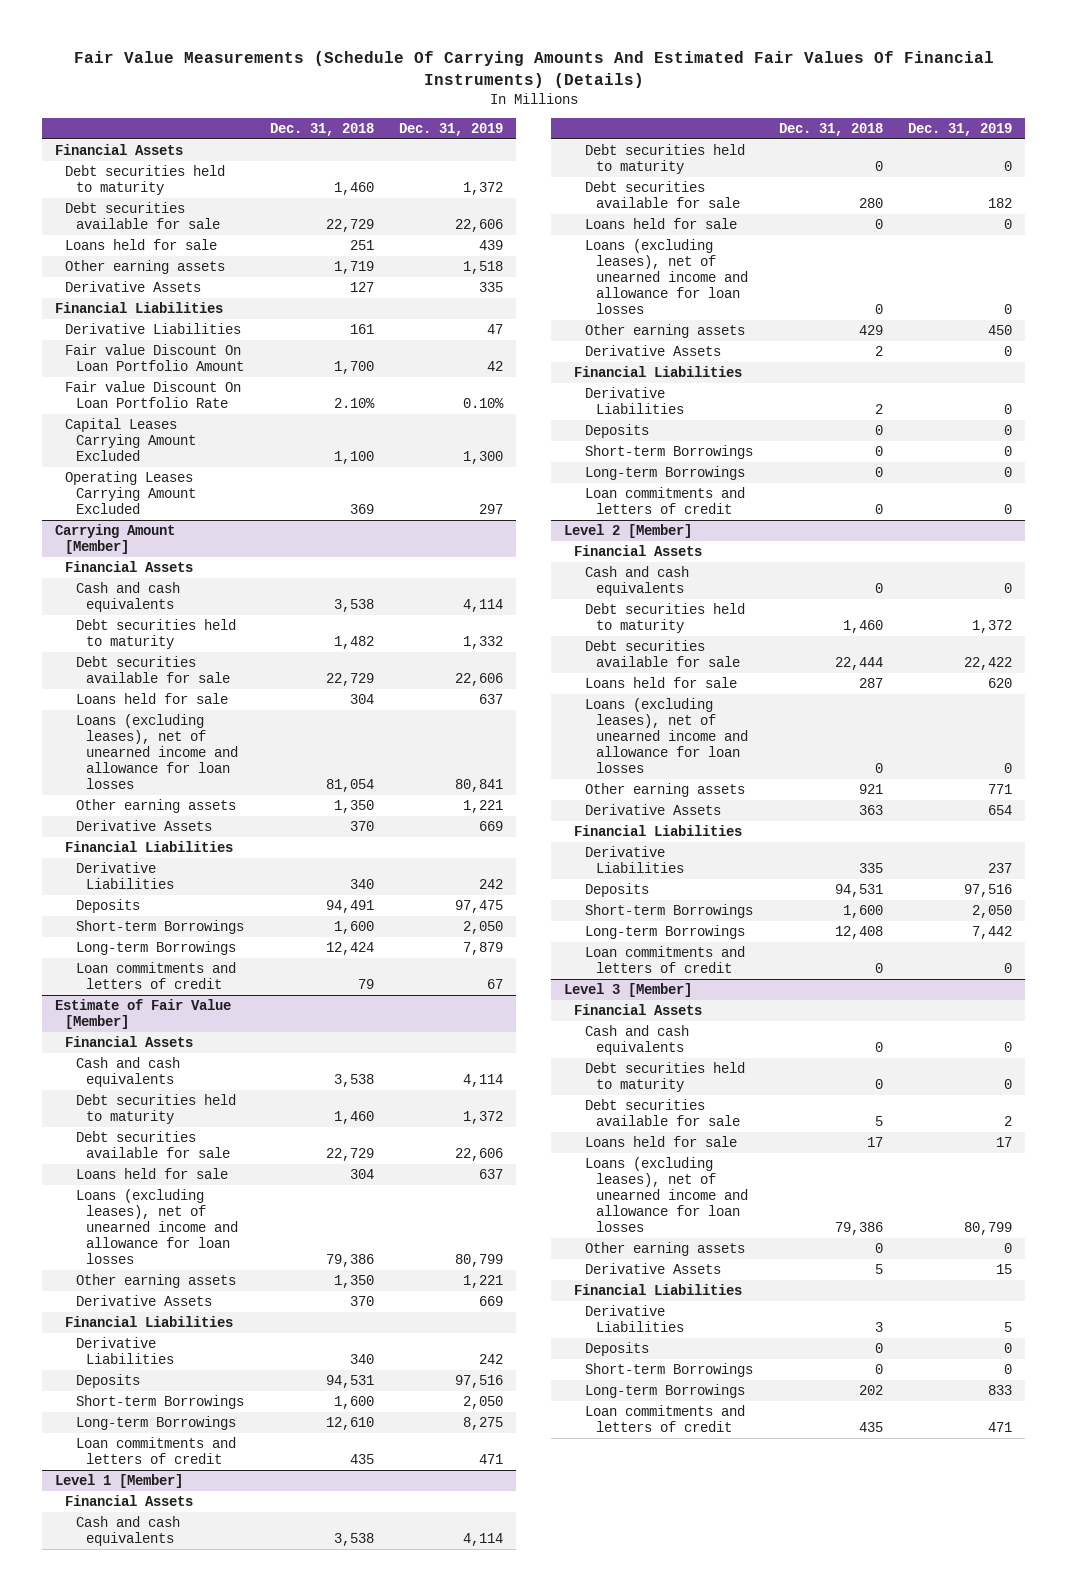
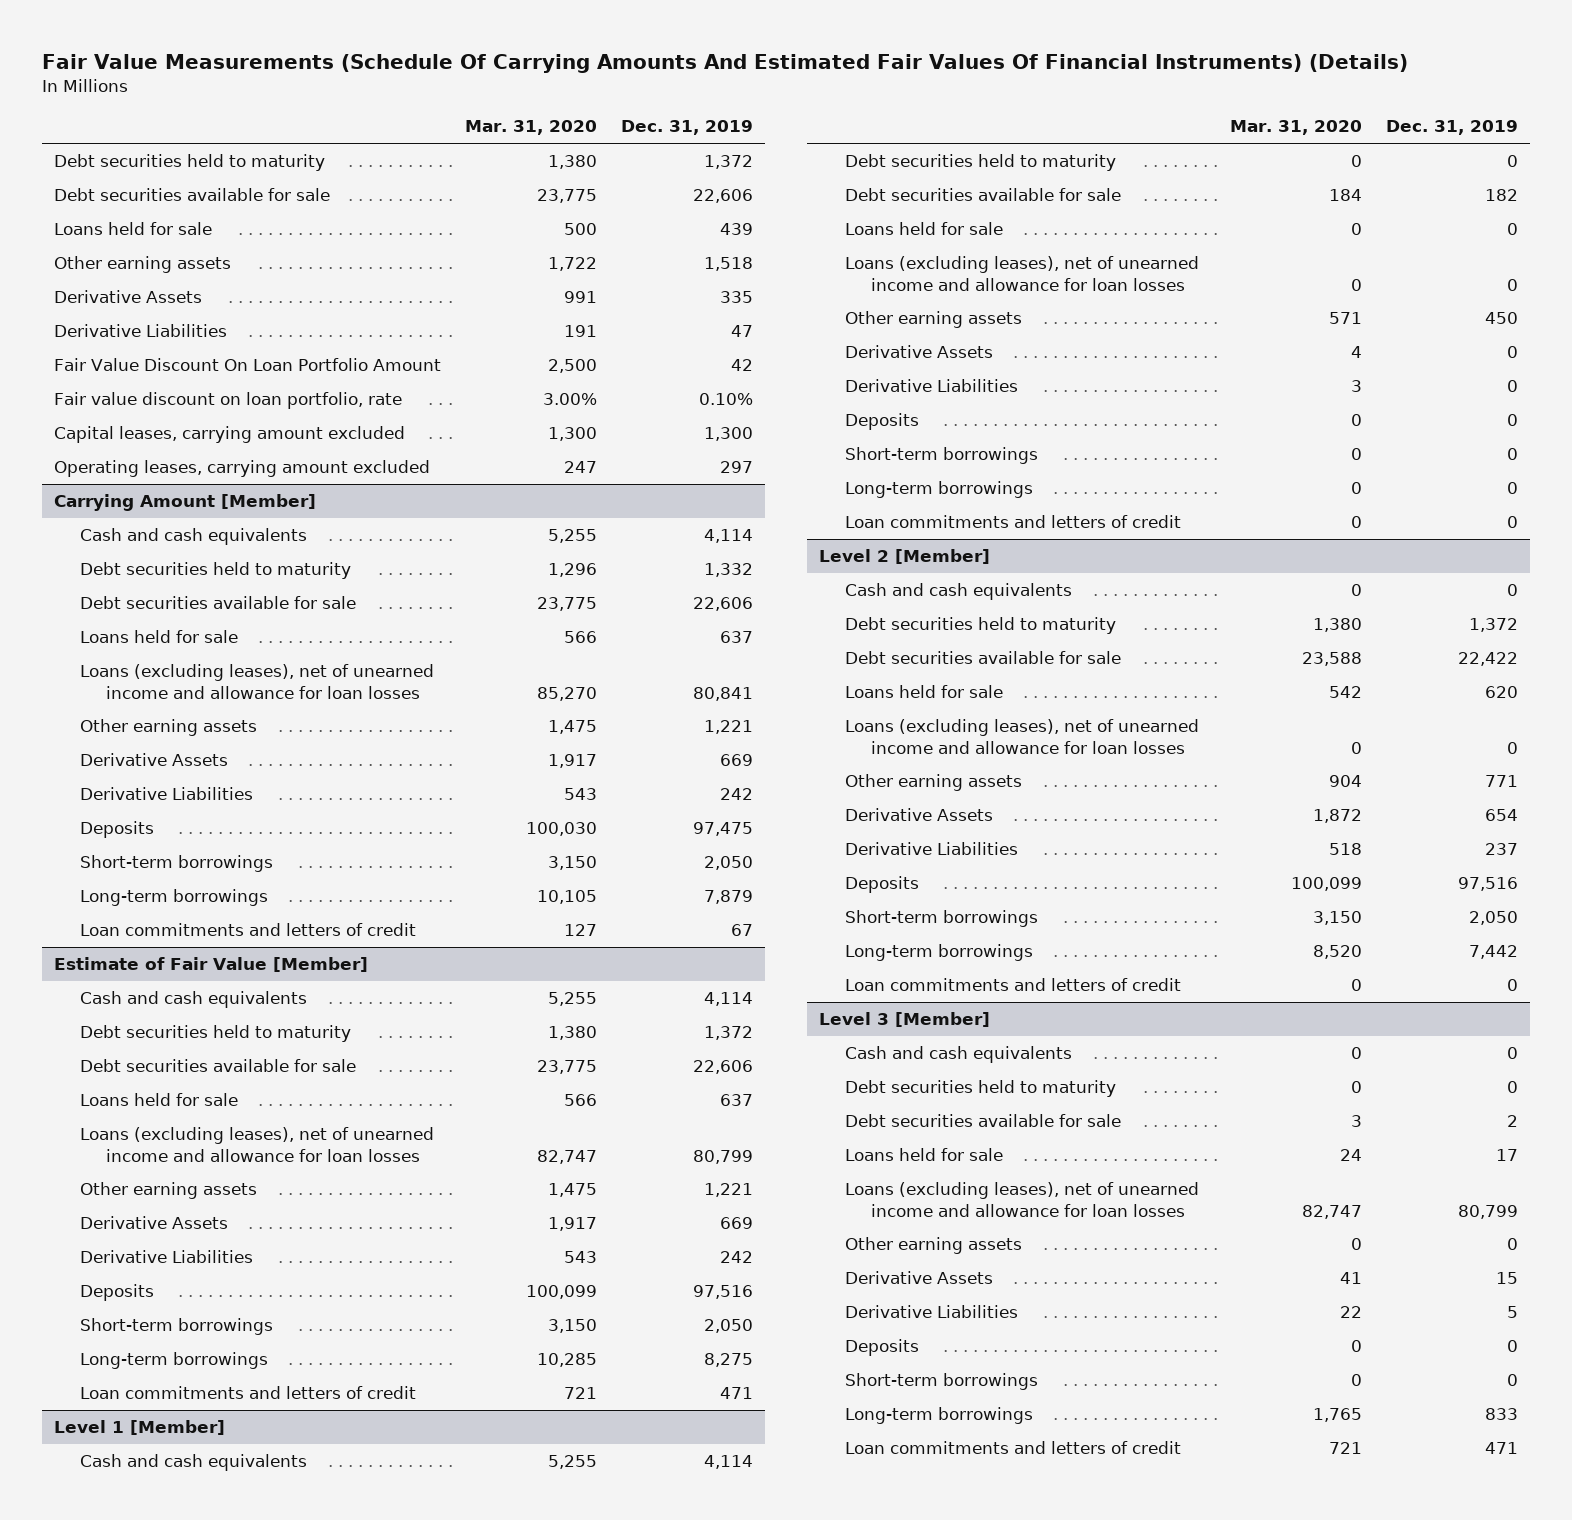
[269,122,374,136] Dec. 31, 2018 -> none
none -> [464,120,597,136] Mar. 31, 2020
[54,144,183,156] Financial Assets -> none
[54,302,223,314] Financial Liabilities -> none
[65,344,244,372] Fair value Discount On Loan Portfolio Amount -> [54,358,442,372] Fair Value Discount On Loan Portfolio Amount
[65,381,242,409] Fair value Discount On Loan Portfolio Rate -> [54,392,403,410] Fair value discount on loan portfolio, rate
[65,418,196,462] Capital Leases Carrying Amount Excluded -> [54,426,406,444] Capital leases, carrying amount excluded
[65,471,196,515] Operating Leases Carrying Amount Excluded -> [54,460,431,478] Operating leases, carrying amount excluded
[65,561,194,573] Financial Assets -> none
[65,841,234,853] Financial Liabilities -> none
[75,920,244,935] Short-term Borrowings -> [80,855,274,873] Short-term borrowings
[75,941,236,956] Long-term Borrowings -> [80,889,269,907] Long-term borrowings
[65,1036,194,1048] Financial Assets -> none
[65,1316,234,1328] Financial Liabilities -> none
[75,1395,244,1410] Short-term Borrowings -> [80,1318,274,1336] Short-term borrowings
[75,1416,236,1431] Long-term Borrowings -> [80,1352,269,1370] Long-term borrowings
[65,1495,194,1507] Financial Assets -> none
[574,366,743,378] Financial Liabilities -> none
[584,445,753,460] Short-term Borrowings -> [845,447,1039,465] Short-term borrowings
[584,466,745,481] Long-term Borrowings -> [845,481,1034,499] Long-term borrowings
[574,545,703,557] Financial Assets -> none
[574,825,743,837] Financial Liabilities -> none
[584,904,753,919] Short-term Borrowings -> [845,910,1039,928] Short-term borrowings
[584,925,745,940] Long-term Borrowings -> [845,944,1034,962] Long-term borrowings
[574,1004,703,1016] Financial Assets -> none
[574,1284,743,1296] Financial Liabilities -> none
[584,1363,753,1378] Short-term Borrowings -> [845,1373,1039,1391] Short-term borrowings
[584,1384,745,1399] Long-term Borrowings -> [845,1407,1034,1425] Long-term borrowings

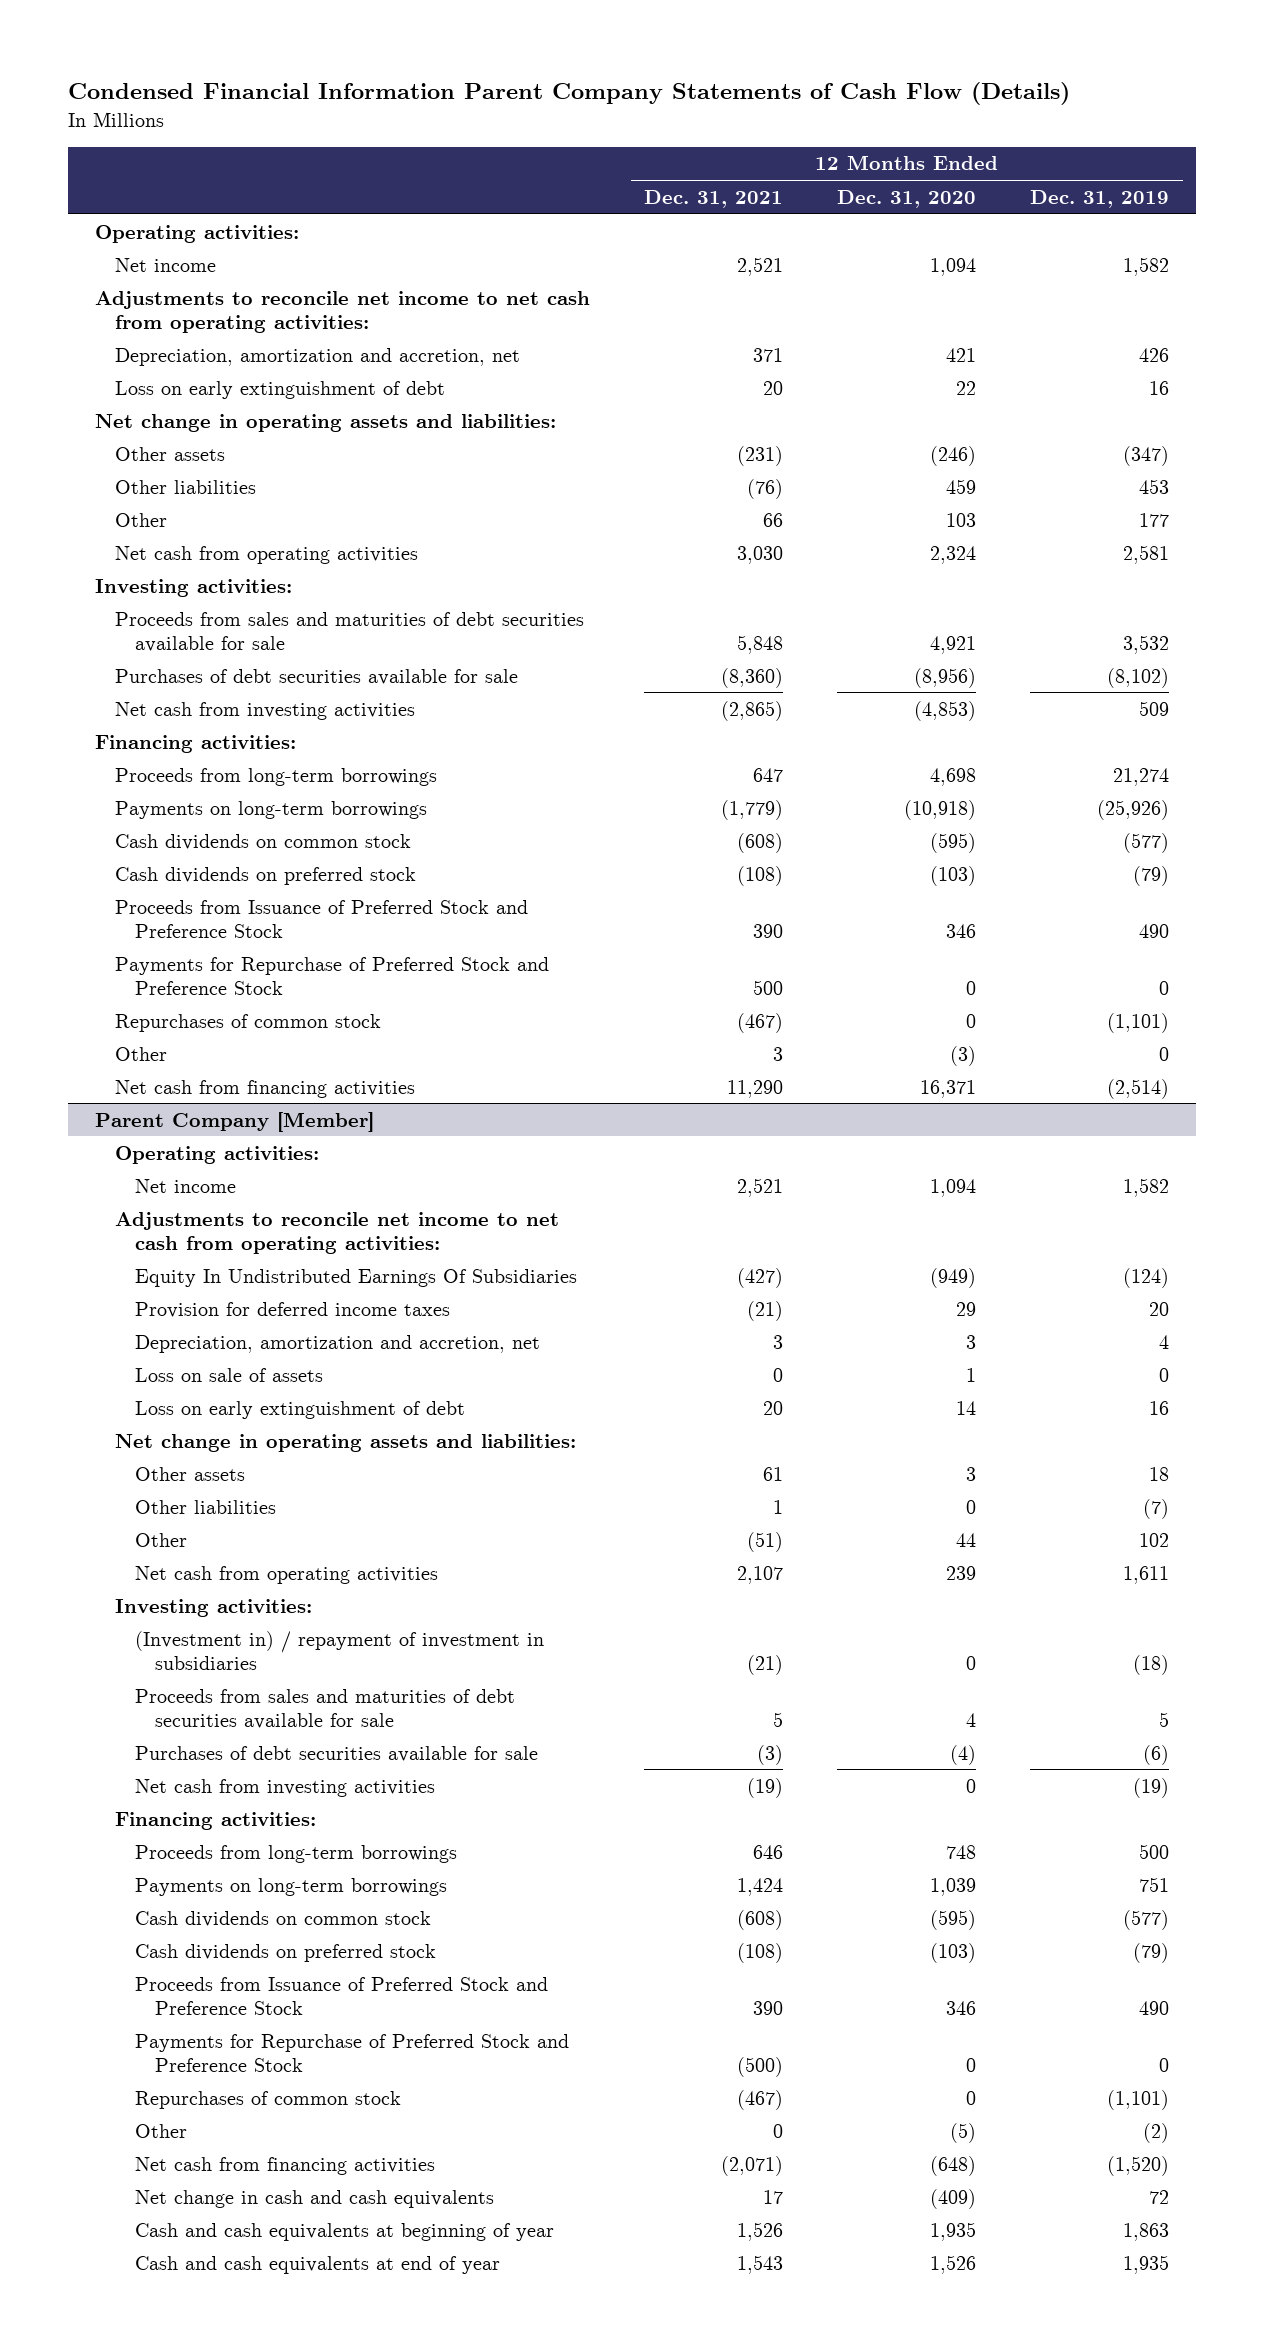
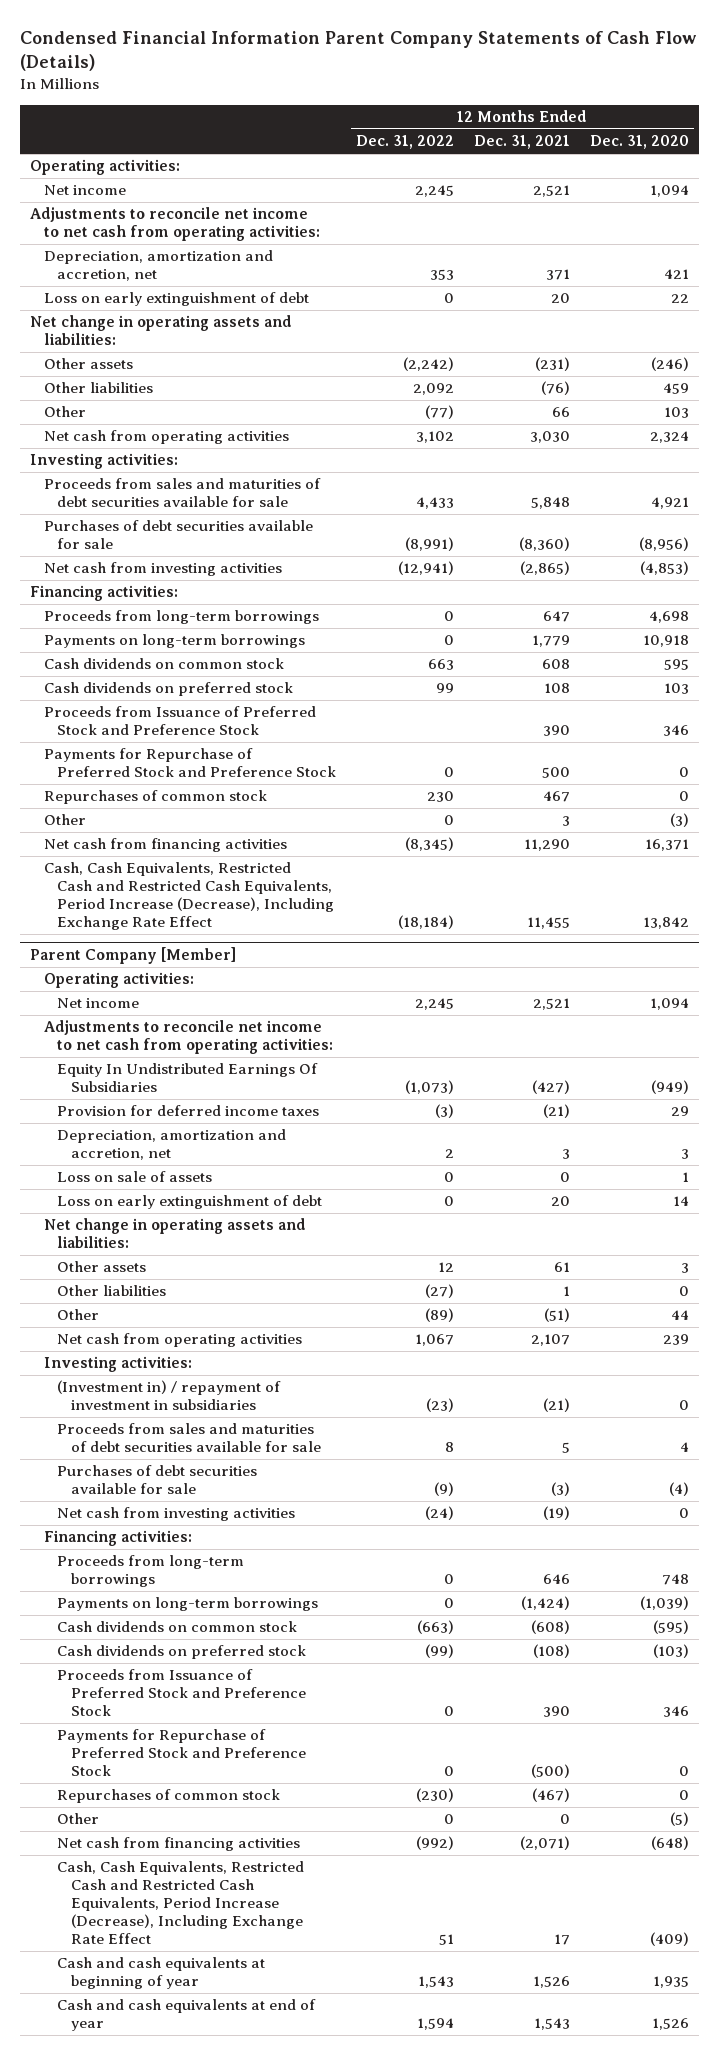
[1030,189,1170,208] Dec. 31, 2019 -> none
none -> [356,135,455,150] Dec. 31, 2022
[721,799,784,820] (1,779) -> [531,635,570,648] 1,779
[904,799,977,820] (10,918) -> [642,635,689,648] 10,918
[737,832,784,853] (608) -> [541,659,570,670] 608
[930,832,977,853] (595) -> [663,659,689,671] 595
[737,865,784,886] (108) -> [543,683,570,694] 108
[930,865,977,886] (103) -> [663,683,689,695] 103
[737,1012,784,1033] (467) -> [542,791,570,803] 467
none -> [43,862,335,931] Cash, Cash Equivalents, Restricted Cash and Restricted Cash Equivalents, Period Increase (Decrease), Including Exchange Rate Effect
[737,1877,784,1896] 1,424 -> [520,1596,570,1611] (1,424)
[930,1877,977,1896] 1,039 -> [639,1596,689,1611] (1,039)
[135,2189,495,2208] Net change in cash and cash equivalents -> [57,1861,305,1945] Cash, Cash Equivalents, Restricted Cash and Restricted Cash Equivalents, Period Increase (Decrease), Including Exchange Rate Effect

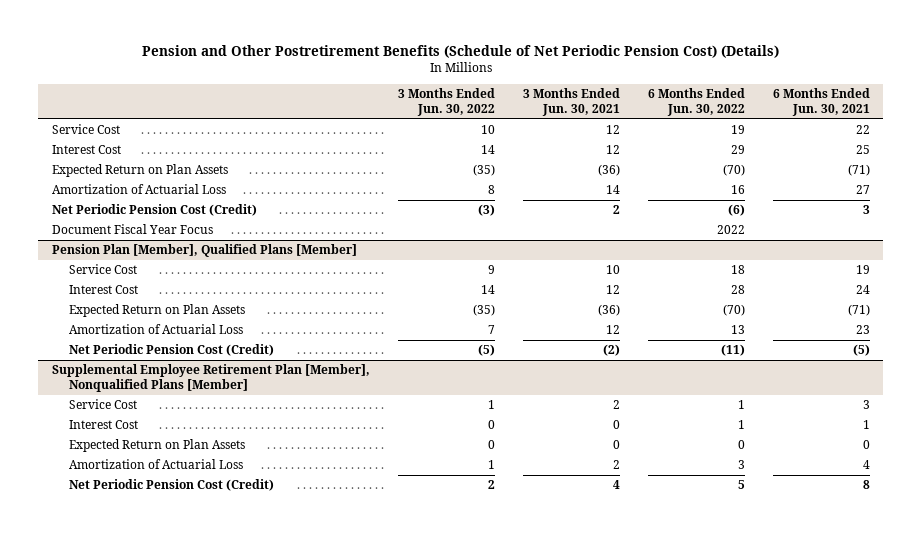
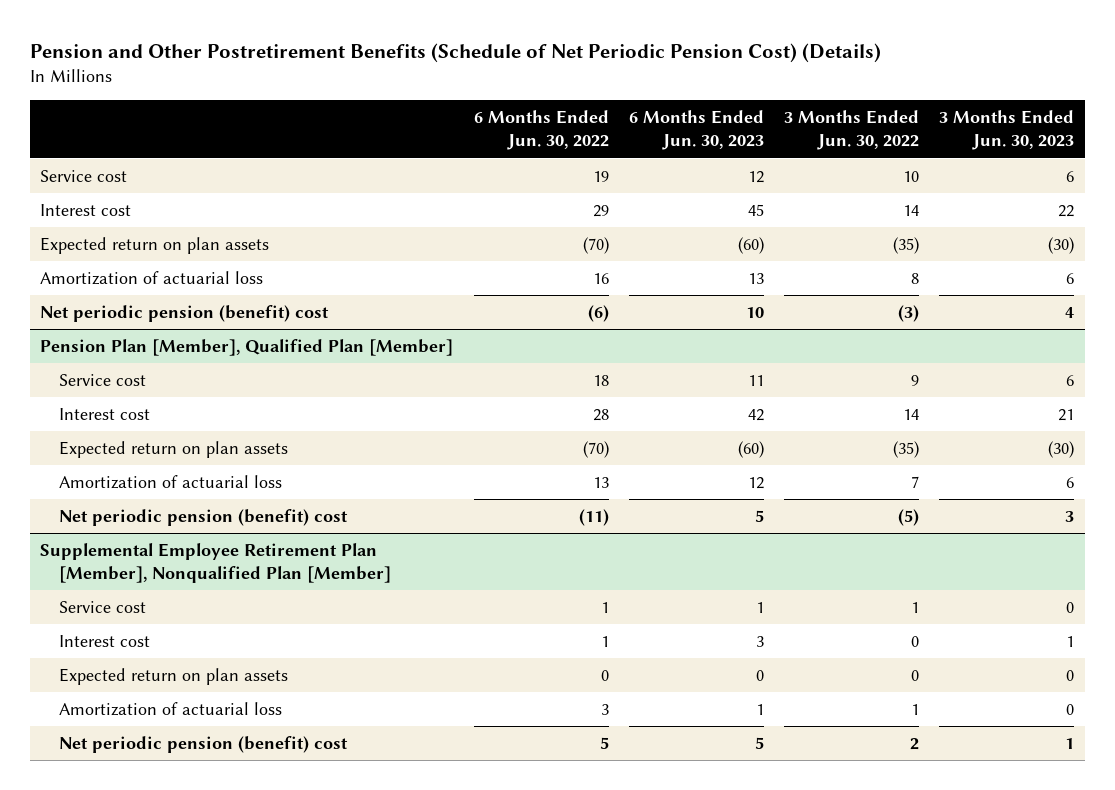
[522,88,620,117] 3 Months Ended Jun. 30, 2021 -> none
[772,88,870,117] 6 Months Ended Jun. 30, 2021 -> none
none -> [628,110,764,151] 6 Months Ended Jun. 30, 2023
none -> [939,110,1075,151] 3 Months Ended Jun. 30, 2023
[51,224,213,235] Document Fiscal Year Focus -> none
[51,124,120,135] Service Cost -> [40,169,128,182] Service cost
[51,145,121,155] Interest Cost -> [40,203,132,216] Interest cost
[51,164,228,178] Expected Return on Plan Assets -> [40,236,270,254] Expected return on plan assets
[51,184,226,195] Amortization of Actuarial Loss -> [40,270,264,285] Amortization of actuarial loss
[51,204,257,217] Net Periodic Pension Cost (Credit) -> [40,304,330,322] Net periodic pension (benefit) cost
[51,244,357,258] Pension Plan [Member], Qualified Plans [Member] -> [40,338,454,356] Pension Plan [Member], Qualified Plan [Member]
[69,264,138,275] Service Cost -> [59,373,147,386] Service cost
[69,285,139,295] Interest Cost -> [59,407,151,420] Interest cost
[69,304,246,318] Expected Return on Plan Assets -> [59,440,289,458] Expected return on plan assets
[69,324,244,335] Amortization of Actuarial Loss -> [59,474,283,489] Amortization of actuarial loss
[69,344,275,357] Net Periodic Pension Cost (Credit) -> [59,508,349,526] Net periodic pension (benefit) cost
[51,364,370,393] Supplemental Employee Retirement Plan [Member], Nonqualified Plans [Member] -> [40,542,392,584] Supplemental Employee Retirement Plan [Member], Nonqualified Plan [Member]
[69,399,138,410] Service Cost -> [59,600,147,613] Service cost
[69,420,139,430] Interest Cost -> [59,634,151,647] Interest cost
[69,439,246,453] Expected Return on Plan Assets -> [59,667,289,685] Expected return on plan assets
[69,459,244,470] Amortization of Actuarial Loss -> [59,701,283,716] Amortization of actuarial loss
[69,479,275,492] Net Periodic Pension Cost (Credit) -> [59,735,349,753] Net periodic pension (benefit) cost

